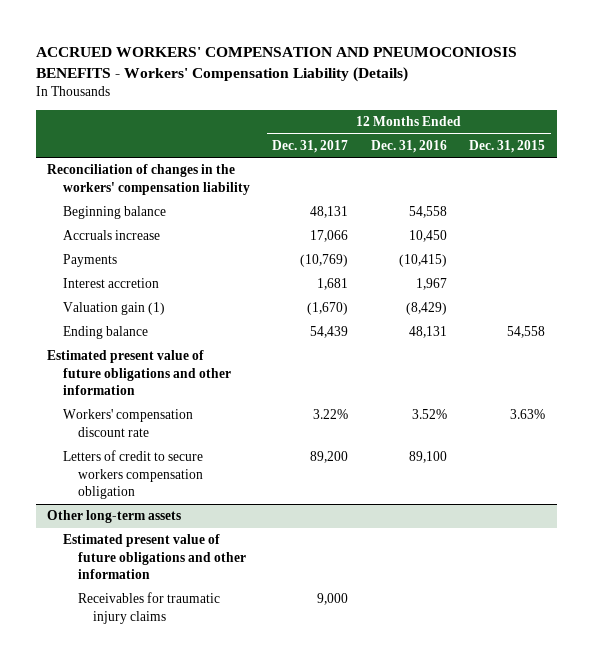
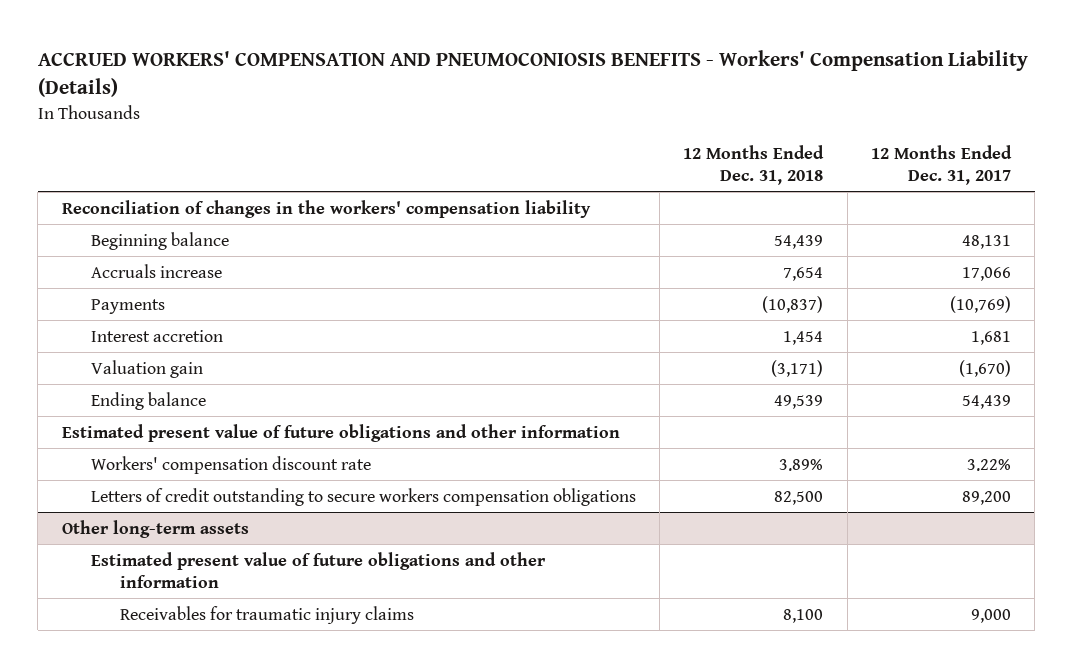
[370,139,447,153] Dec. 31, 2016 -> none
[469,139,546,153] Dec. 31, 2015 -> none
none -> [683,144,825,185] 12 Months Ended Dec. 31, 2018
[62,302,165,316] Valuation gain (1) -> [90,359,203,378] Valuation gain
[62,450,203,500] Letters of credit to secure workers compensation obligation -> [90,487,636,506] Letters of credit outstanding to secure workers compensation obligations

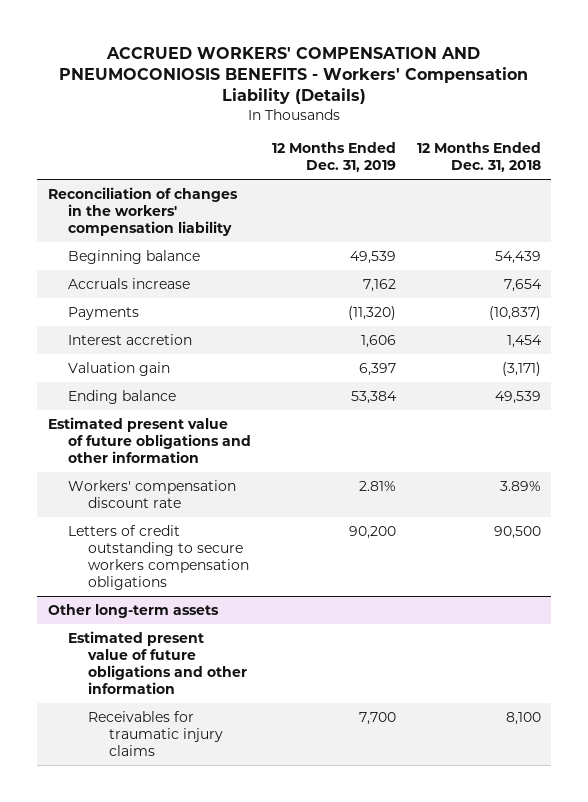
[871,144,1013,185] 12 Months Ended Dec. 31, 2017 -> none
none -> [271,141,396,172] 12 Months Ended Dec. 31, 2019
[774,490,824,505] 82,500 -> [493,525,541,539] 90,500

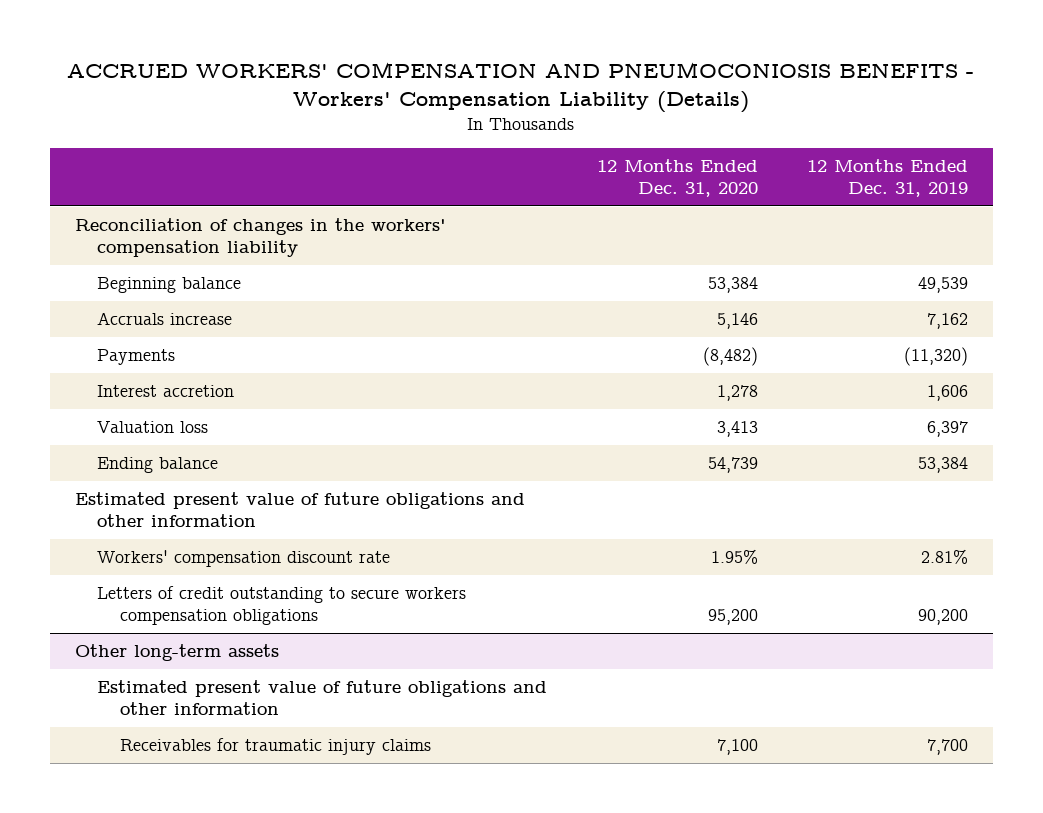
[416,141,541,172] 12 Months Ended Dec. 31, 2018 -> none
none -> [596,158,758,197] 12 Months Ended Dec. 31, 2020
[67,361,170,376] Valuation gain -> [97,421,209,434] Valuation loss

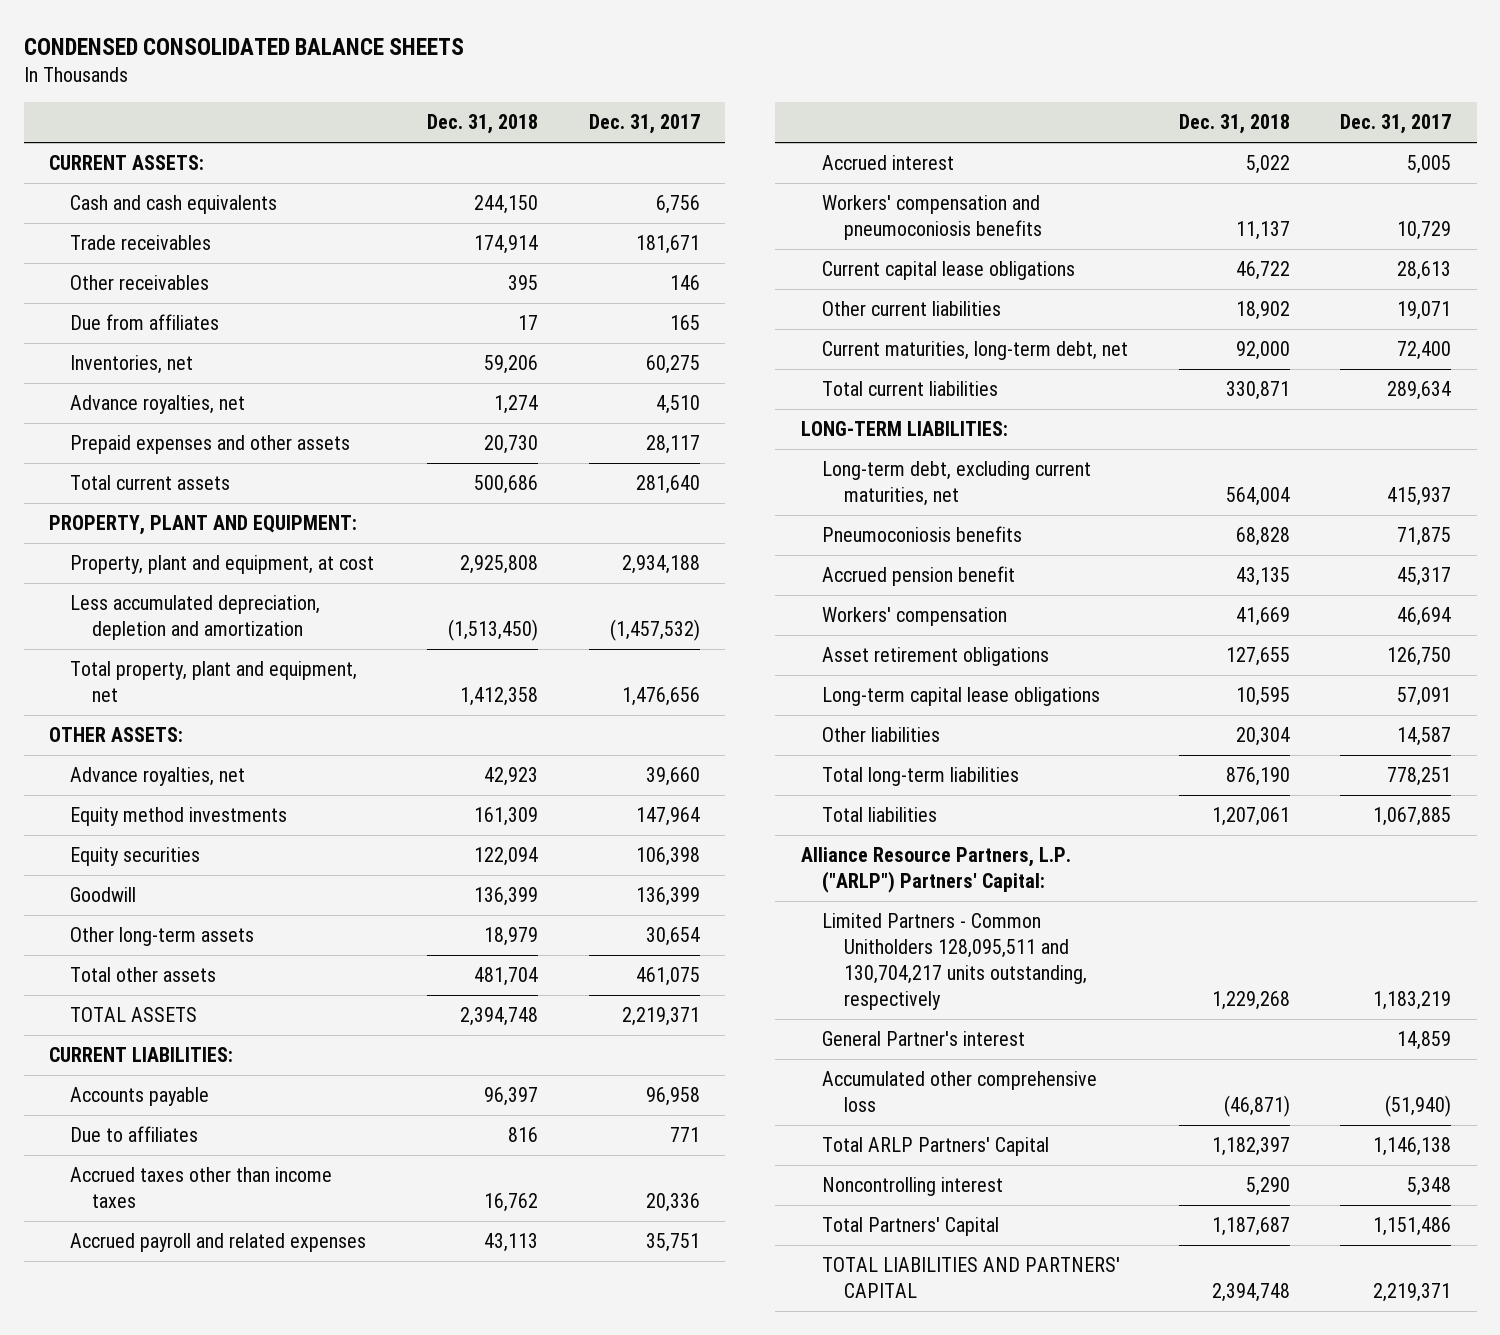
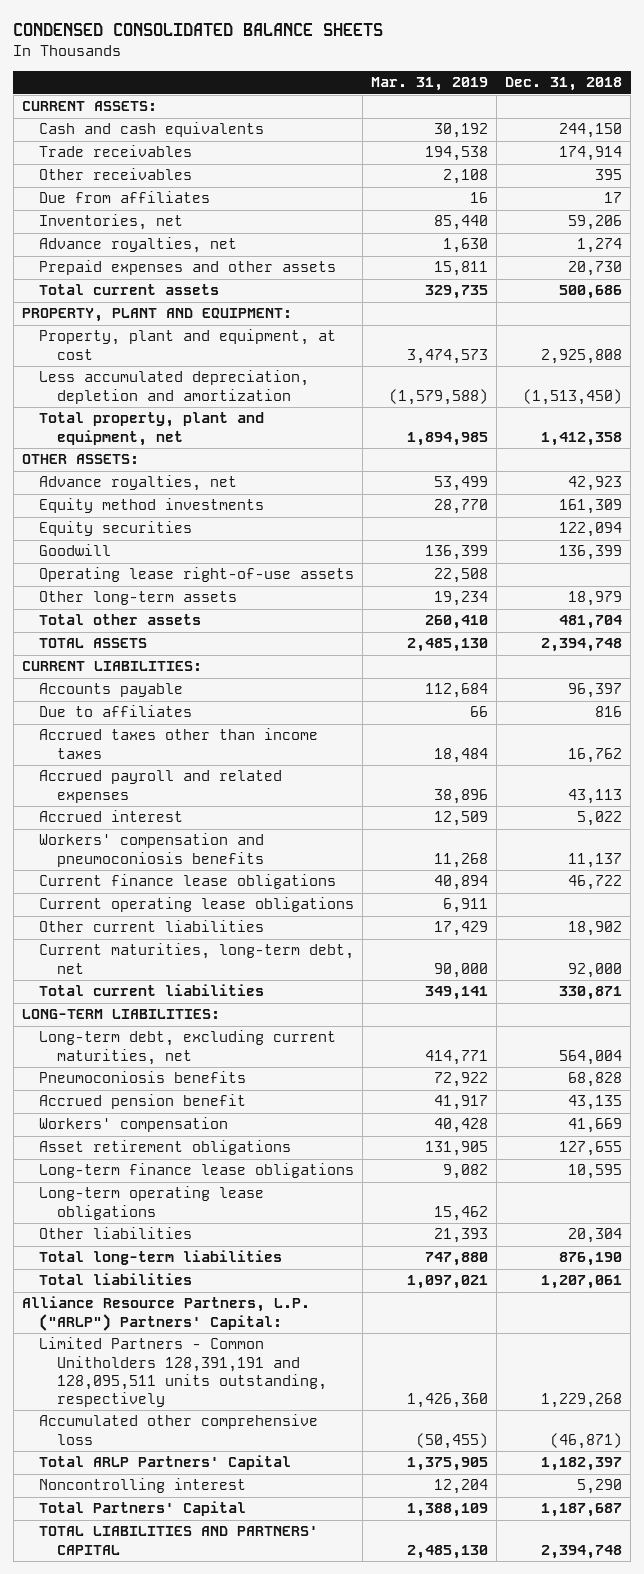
[588,114,700,135] Dec. 31, 2017 -> none
none -> [371,77,489,92] Mar. 31, 2019
none -> [39,567,355,583] Operating lease right-of-use assets
[822,261,1076,281] Current capital lease obligations -> [39,874,337,890] Current finance lease obligations
none -> [39,897,355,913] Current operating lease obligations
[822,687,1101,707] Long-term capital lease obligations -> [39,1163,355,1179] Long-term finance lease obligations
none -> [39,1186,265,1220] Long-term operating lease obligations
[822,1031,1026,1047] General Partner's interest -> none
[822,913,1087,1010] Limited Partners - Common Unitholders 128,095,511 and 130,704,217 units outstanding, respectively -> [39,1337,327,1408] Limited Partners - Common Unitholders 128,391,191 and 128,095,511 units outstanding, respectively

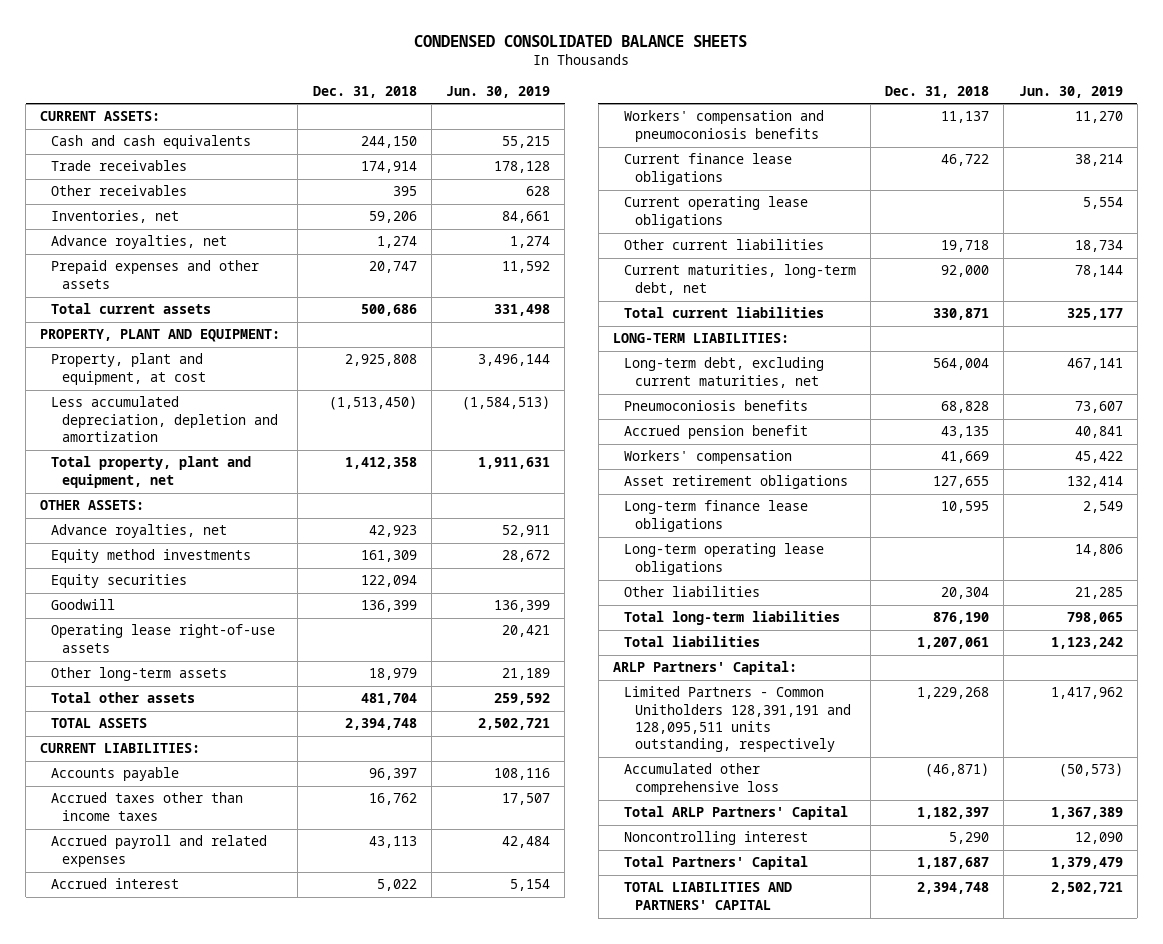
[371,77,489,92] Mar. 31, 2019 -> none
none -> [445,85,550,98] Jun. 30, 2019
[39,191,211,204] Due from affiliates -> none
[568,261,623,277] 20,730 -> [368,261,417,274] 20,747
[39,705,193,718] Due to affiliates -> none
[568,921,623,937] 18,902 -> [941,240,990,253] 19,718
[21,1296,310,1331] Alliance Resource Partners, L.P. ("ARLP") Partners' Capital: -> [612,661,797,676] ARLP Partners' Capital:

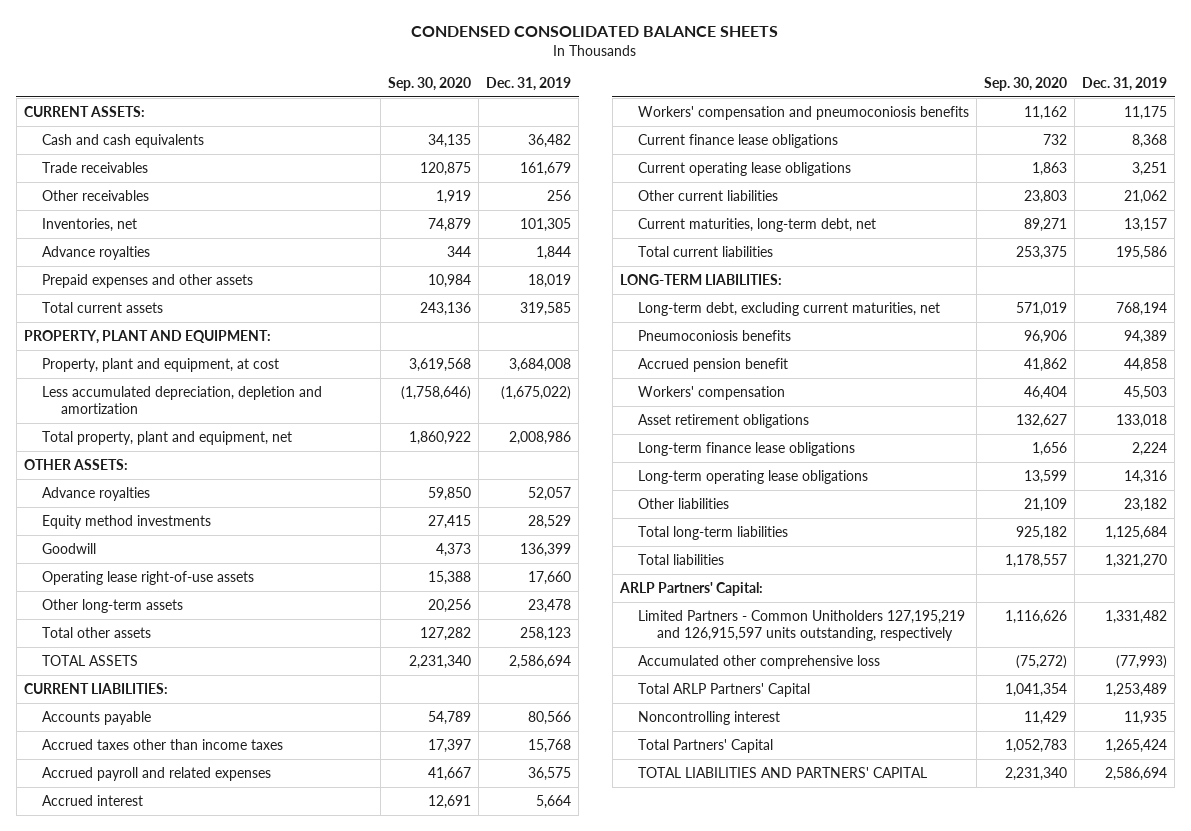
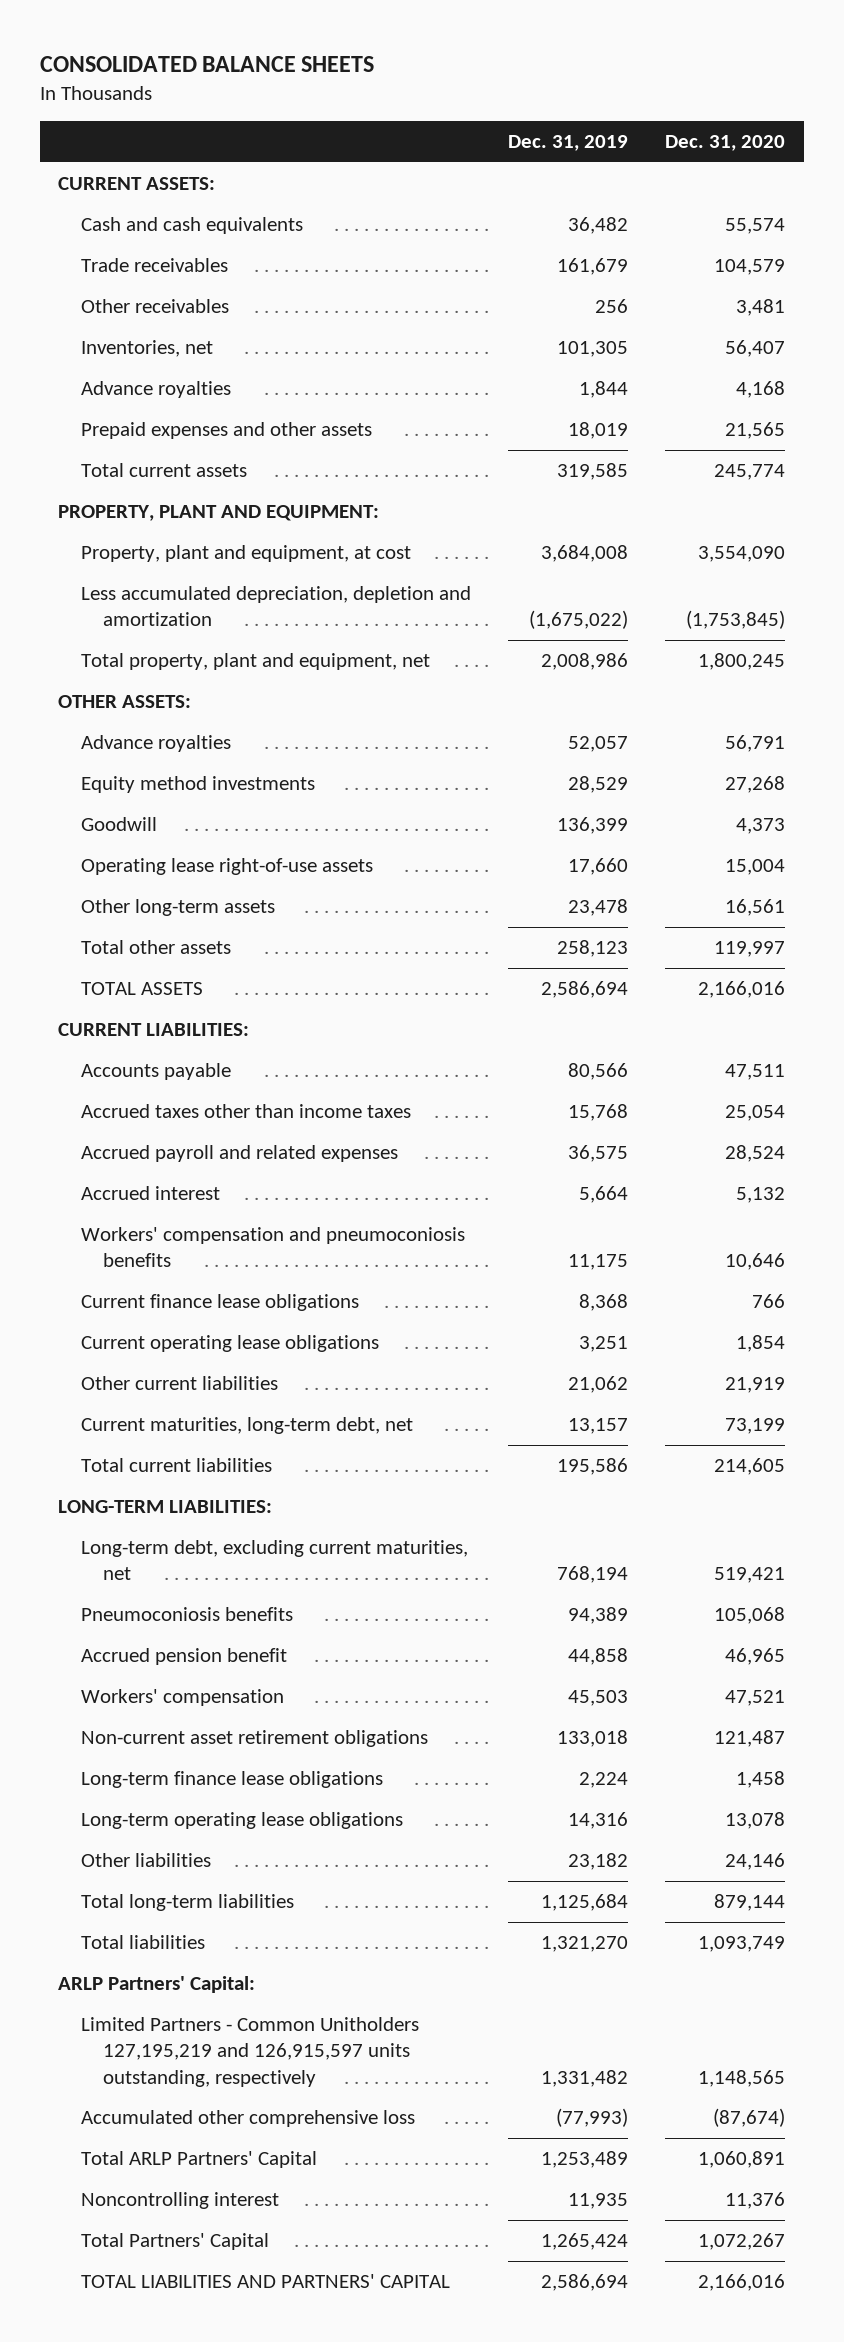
[411,26,779,38] CONDENSED CONSOLIDATED BALANCE SHEETS -> [39,56,374,73] CONSOLIDATED BALANCE SHEETS
[388,76,472,91] Sep. 30, 2020 -> none
none -> [665,135,786,152] Dec. 31, 2020
[638,413,810,428] Asset retirement obligations -> [80,1730,428,1748] Non-current asset retirement obligations

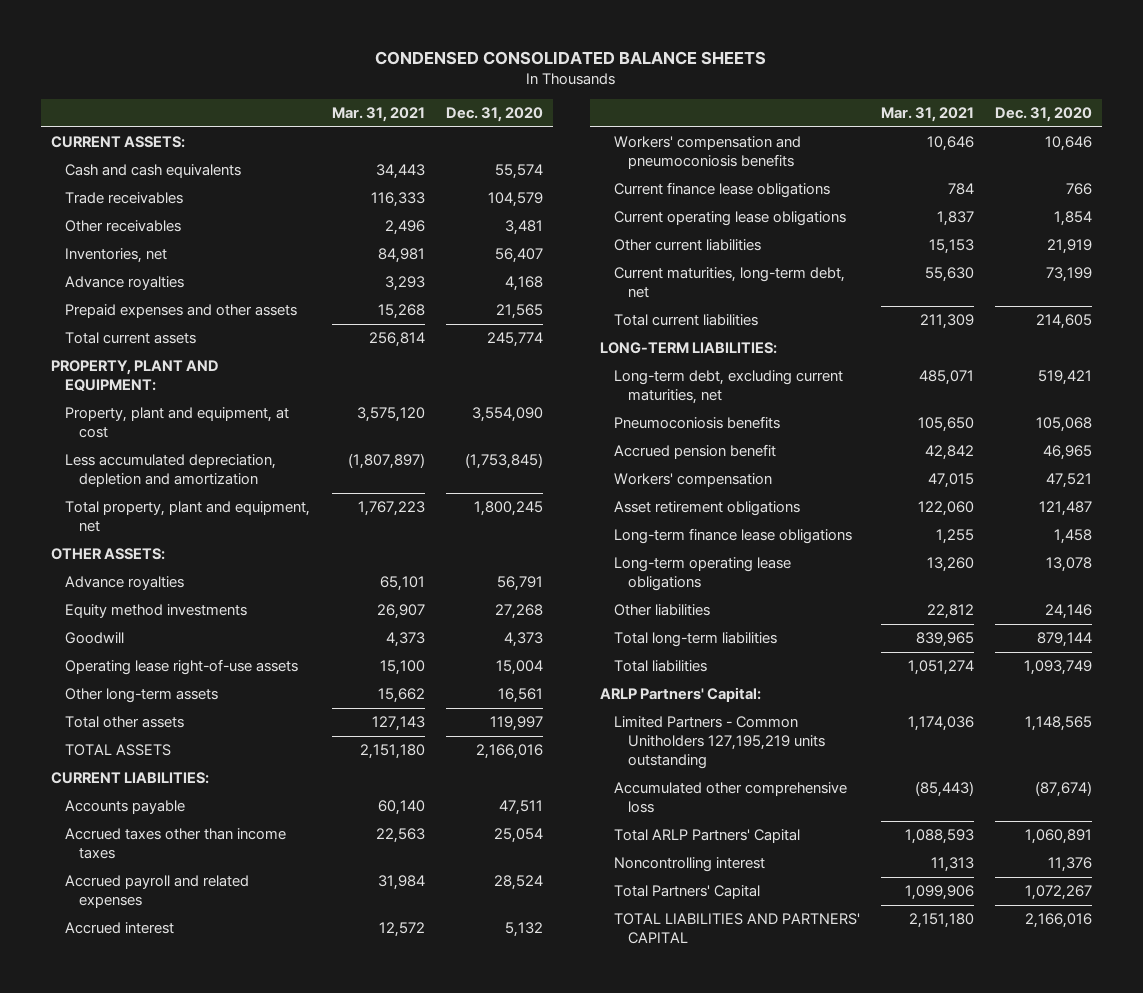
[39,56,374,73] CONSOLIDATED BALANCE SHEETS -> [375,51,767,66] CONDENSED CONSOLIDATED BALANCE SHEETS
[507,135,628,152] Dec. 31, 2019 -> none
none -> [331,107,425,123] Mar. 31, 2021
[80,1730,428,1748] Non-current asset retirement obligations -> [614,501,801,517] Asset retirement obligations
[80,2017,419,2087] Limited Partners - Common Unitholders 127,195,219 and 126,915,597 units outstanding, respectively -> [614,716,826,770] Limited Partners - Common Unitholders 127,195,219 units outstanding

